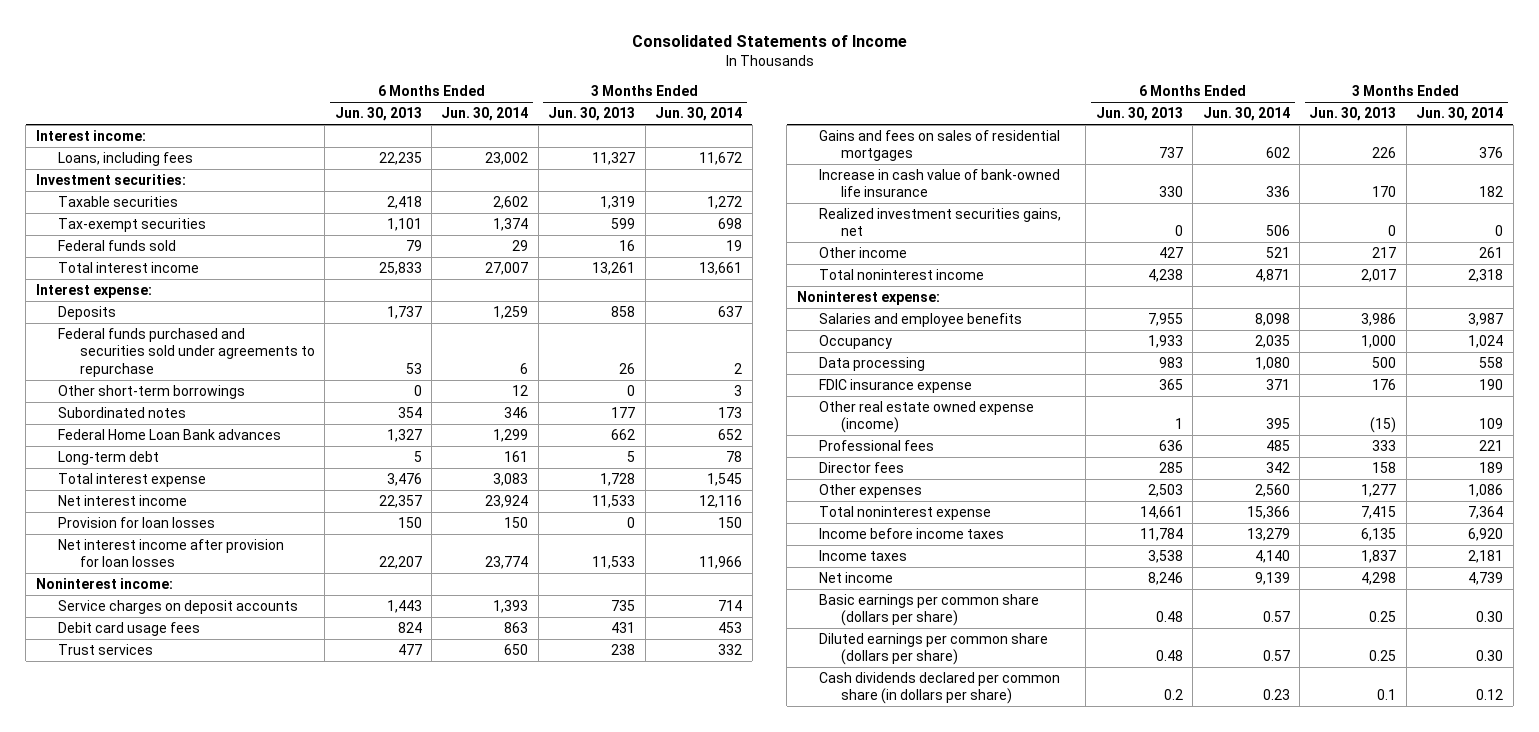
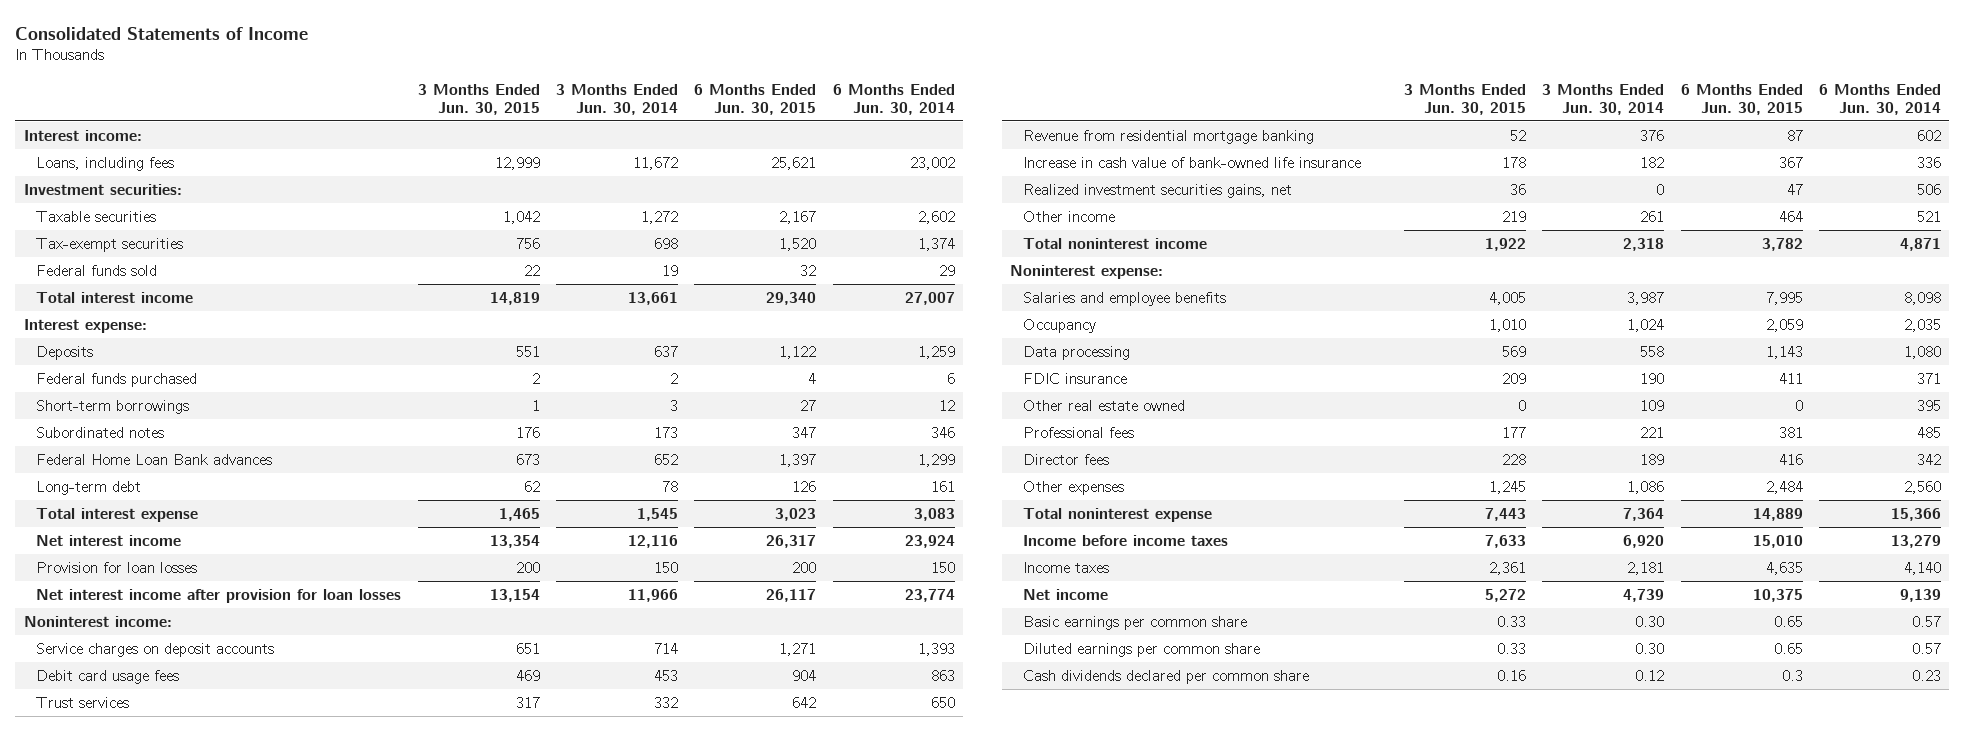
[334,107,422,122] Jun. 30, 2013 -> none
[548,107,636,122] Jun. 30, 2013 -> none
none -> [417,83,540,115] 3 Months Ended Jun. 30, 2015
none -> [694,83,817,115] 6 Months Ended Jun. 30, 2015
[57,327,315,377] Federal funds purchased and securities sold under agreements to repurchase -> none
none -> [36,372,198,387] Federal funds purchased
[57,384,245,399] Other short-term borrowings -> [36,399,190,414] Short-term borrowings
[818,129,1060,162] Gains and fees on sales of residential mortgages -> [1022,129,1314,144] Revenue from residential mortgage banking
[818,378,972,393] FDIC insurance expense -> [1022,372,1127,384] FDIC insurance
[818,400,1034,434] Other real estate owned expense (income) -> [1022,399,1185,411] Other real estate owned
[818,593,1039,627] Basic earnings per common share (dollars per share) -> [1022,615,1247,630] Basic earnings per common share
[818,632,1048,666] Diluted earnings per common share (dollars per share) -> [1022,642,1260,657] Diluted earnings per common share
[818,671,1060,705] Cash dividends declared per common share (in dollars per share) -> [1022,669,1309,684] Cash dividends declared per common share

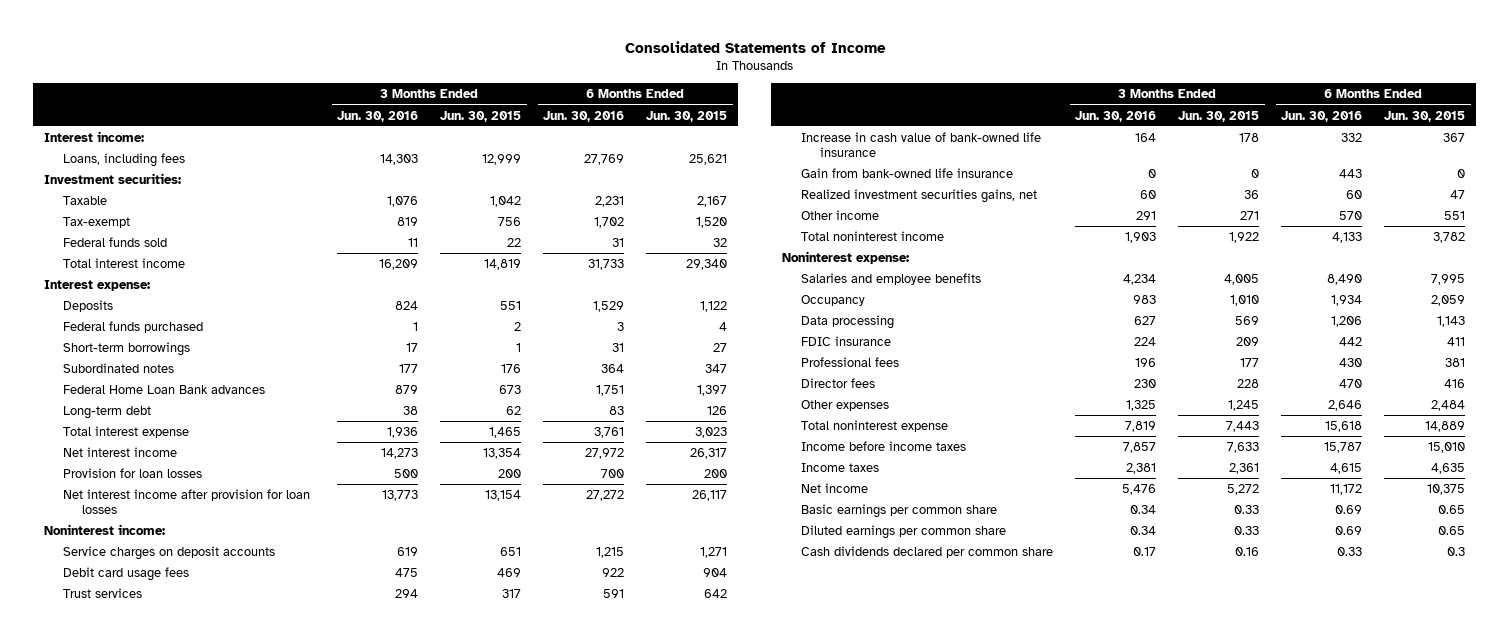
[556,83,679,115] 3 Months Ended Jun. 30, 2014 -> none
[832,83,955,115] 6 Months Ended Jun. 30, 2014 -> none
none -> [337,110,419,122] Jun. 30, 2016
none -> [543,110,625,122] Jun. 30, 2016
[36,210,157,222] Taxable securities -> [63,195,108,205] Taxable
[36,237,184,252] Tax-exempt securities -> [63,216,131,228] Tax-exempt
[1022,129,1314,144] Revenue from residential mortgage banking -> none
none -> [801,167,1014,178] Gain from bank-owned life insurance
[1501,210,1526,222] 219 -> [1240,210,1260,220] 271
[1778,210,1803,222] 464 -> [1444,210,1466,220] 551
[1022,399,1185,411] Other real estate owned -> none

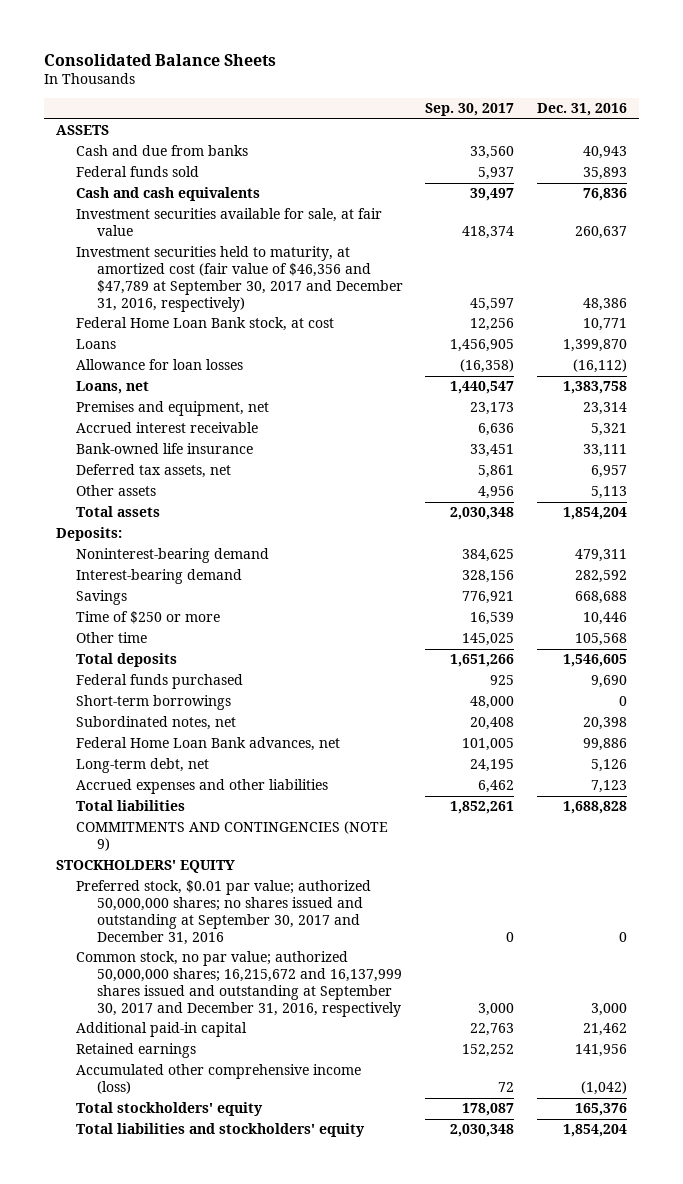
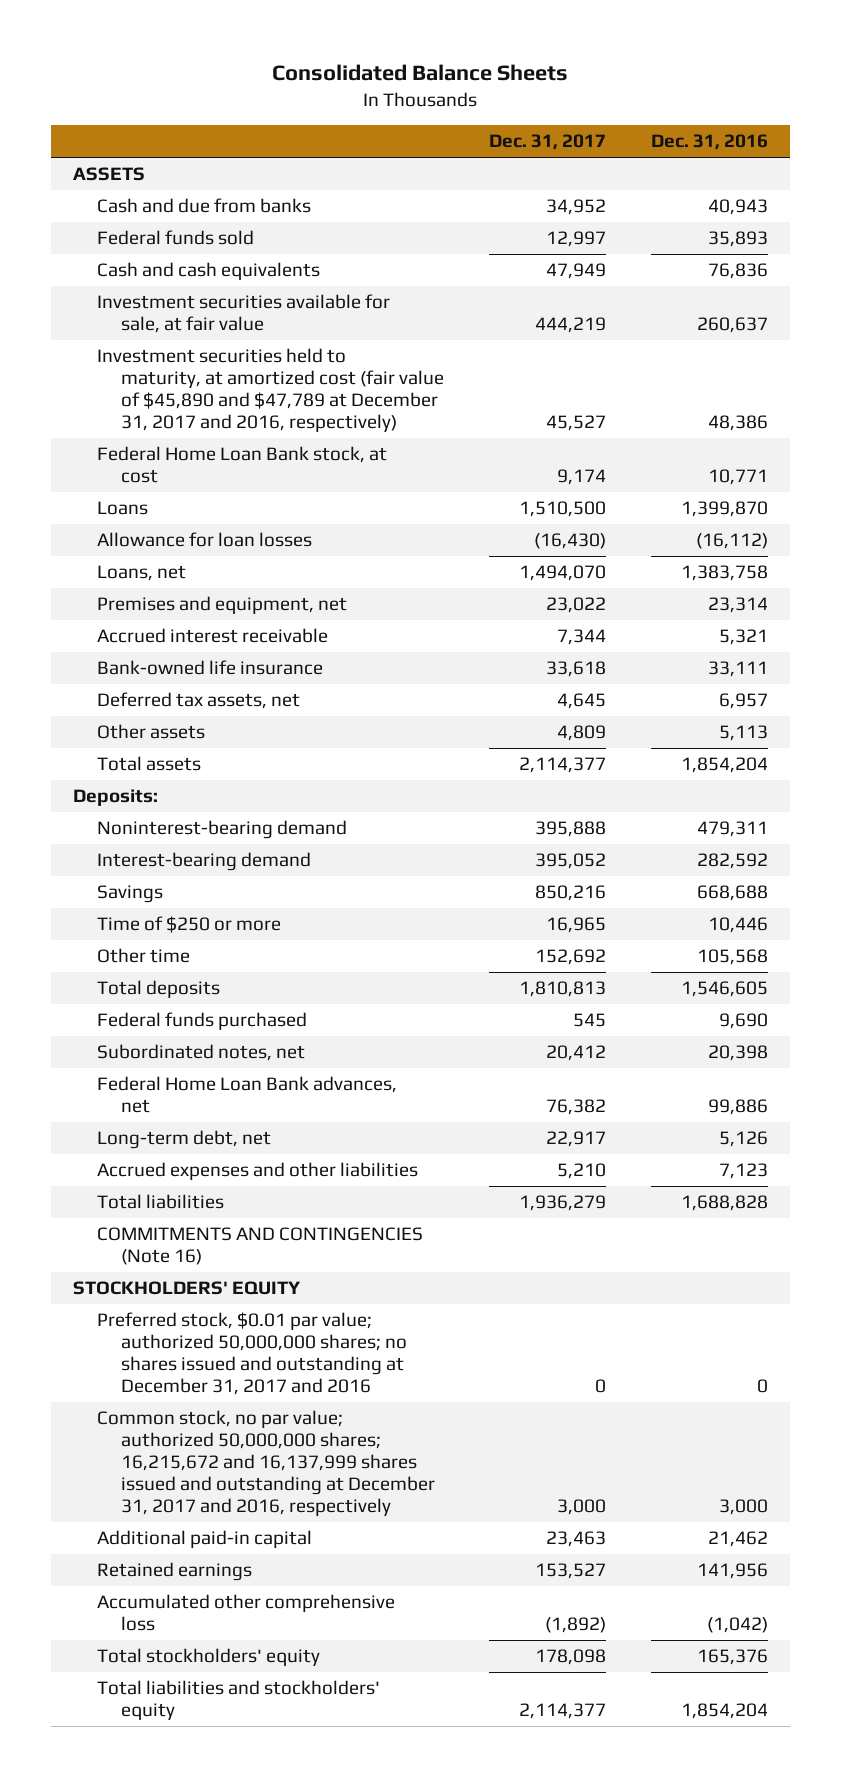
[425,103,515,117] Sep. 30, 2017 -> none
none -> [488,134,606,151] Dec. 31, 2017
[76,246,403,312] Investment securities held to maturity, at amortized cost (fair value of $46,356 and $47,789 at September 30, 2017 and December 31, 2016, respectively) -> [96,348,444,433] Investment securities held to maturity, at amortized cost (fair value of $45,890 and $47,789 at December 31, 2017 and 2016, respectively)
[76,695,232,711] Short-term borrowings -> none
[76,821,389,852] COMMITMENTS AND CONTINGENCIES (NOTE 9) -> [96,1227,423,1266] COMMITMENTS AND CONTINGENCIES (Note 16)
[76,880,372,945] Preferred stock, $0.01 par value; authorized 50,000,000 shares; no shares issued and outstanding at September 30, 2017 and December 31, 2016 -> [96,1312,407,1396] Preferred stock, $0.01 par value; authorized 50,000,000 shares; no shares issued and outstanding at December 31, 2017 and 2016
[76,951,402,1017] Common stock, no par value; authorized 50,000,000 shares; 16,215,672 and 16,137,999 shares issued and outstanding at September 30, 2017 and December 31, 2016, respectively -> [96,1410,435,1517] Common stock, no par value; authorized 50,000,000 shares; 16,215,672 and 16,137,999 shares issued and outstanding at December 31, 2017 and 2016, respectively
[76,1064,362,1095] Accumulated other comprehensive income (loss) -> [96,1594,395,1632] Accumulated other comprehensive loss

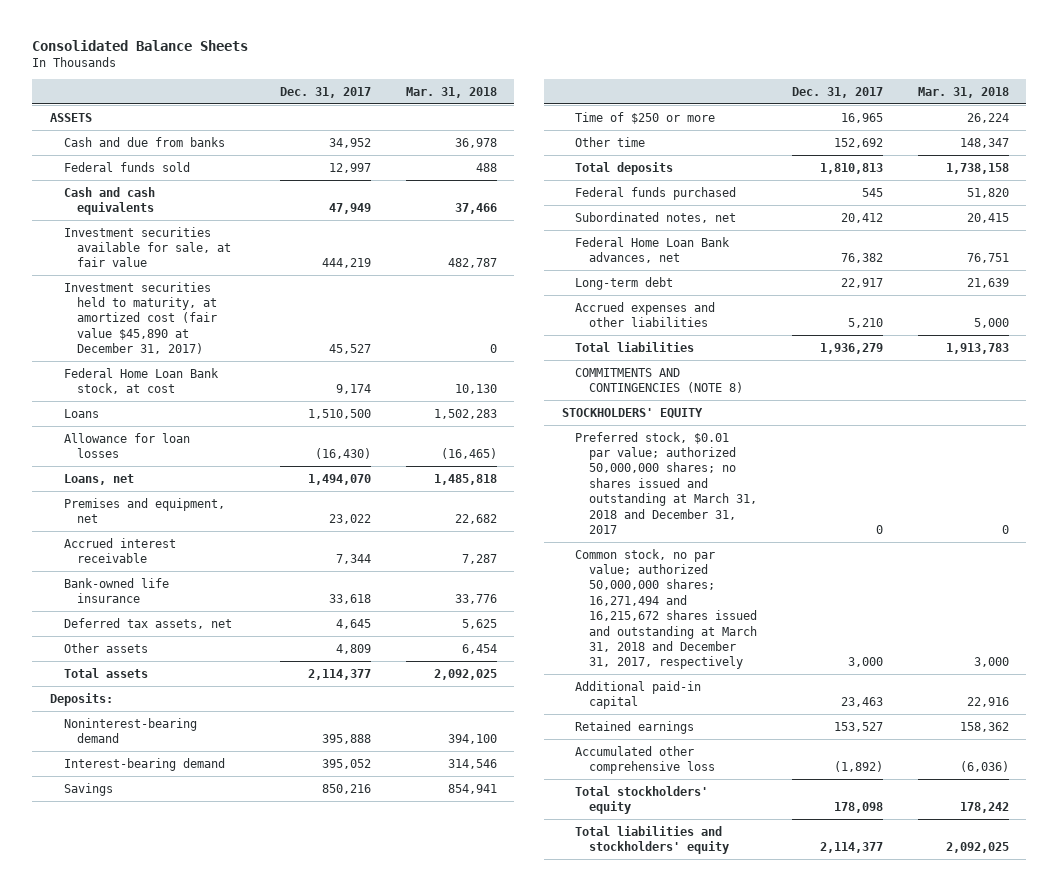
[650,134,768,151] Dec. 31, 2016 -> none
none -> [405,87,497,99] Mar. 31, 2018
[96,348,444,433] Investment securities held to maturity, at amortized cost (fair value of $45,890 and $47,789 at December 31, 2017 and 2016, respectively) -> [63,281,218,355] Investment securities held to maturity, at amortized cost (fair value $45,890 at December 31, 2017)
[96,1130,271,1150] Long-term debt, net -> [575,276,674,290] Long-term debt
[96,1227,423,1266] COMMITMENTS AND CONTINGENCIES (Note 16) -> [575,367,744,394] COMMITMENTS AND CONTINGENCIES (NOTE 8)
[96,1312,407,1396] Preferred stock, $0.01 par value; authorized 50,000,000 shares; no shares issued and outstanding at December 31, 2017 and 2016 -> [575,431,758,534] Preferred stock, $0.01 par value; authorized 50,000,000 shares; no shares issued and outstanding at March 31, 2018 and December 31, 2017
[96,1410,435,1517] Common stock, no par value; authorized 50,000,000 shares; 16,215,672 and 16,137,999 shares issued and outstanding at December 31, 2017 and 2016, respectively -> [575,548,758,670] Common stock, no par value; authorized 50,000,000 shares; 16,271,494 and 16,215,672 shares issued and outstanding at March 31, 2018 and December 31, 2017, respectively

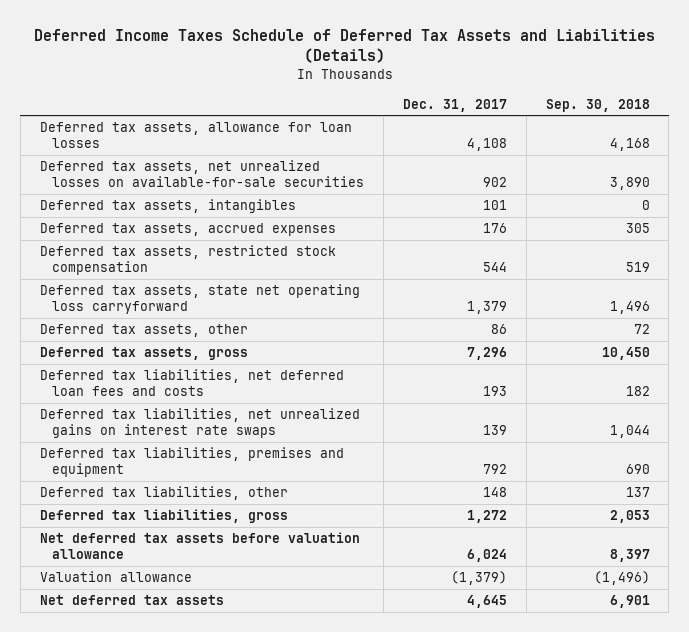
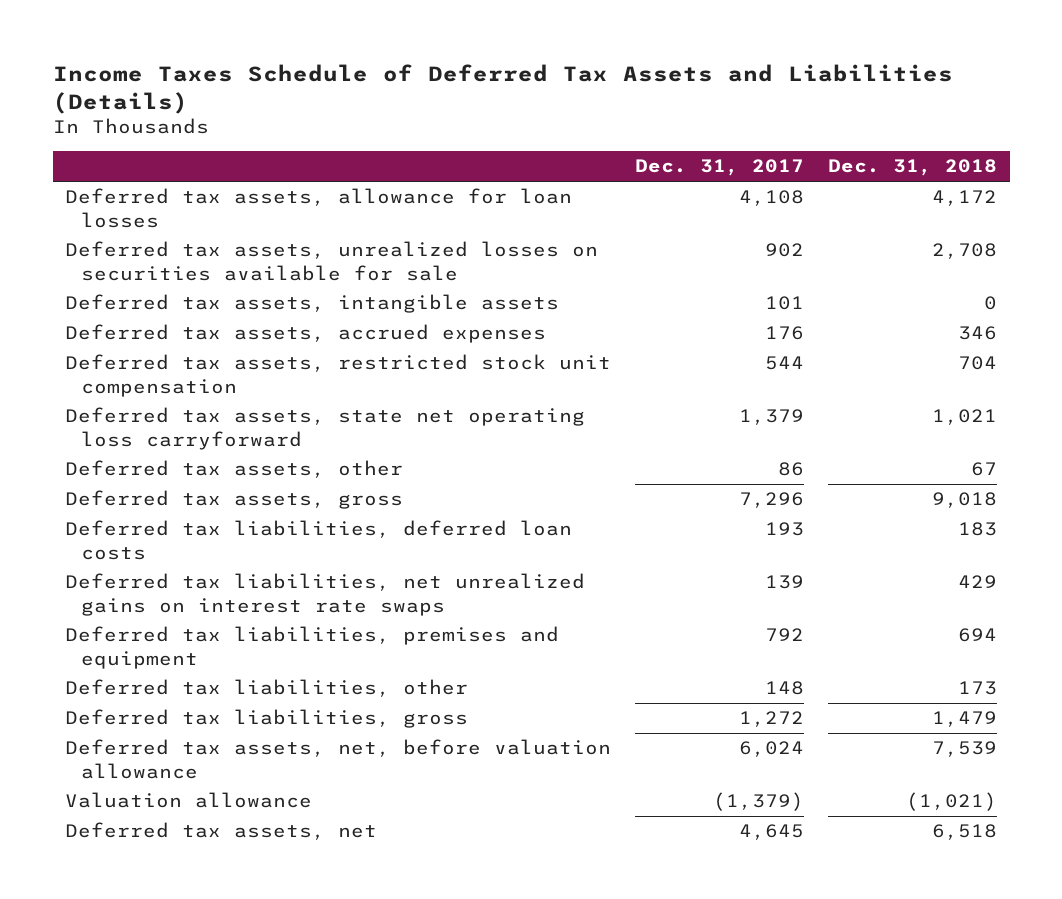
[33,28,655,64] Deferred Income Taxes Schedule of Deferred Tax Assets and Liabilities (Details) -> [52,63,953,114] Income Taxes Schedule of Deferred Tax Assets and Liabilities (Details)
[545,98,650,112] Sep. 30, 2018 -> none
none -> [828,159,998,177] Dec. 31, 2018
[39,160,365,188] Deferred tax assets, net unrealized losses on available-for-sale securities -> [64,241,598,281] Deferred tax assets, unrealized losses on securities available for sale
[39,199,296,214] Deferred tax assets, intangibles -> [64,294,559,314] Deferred tax assets, intangible assets
[39,245,336,276] Deferred tax assets, restricted stock compensation -> [64,354,611,397] Deferred tax assets, restricted stock unit compensation
[39,369,344,397] Deferred tax liabilities, net deferred loan fees and costs -> [64,520,572,560] Deferred tax liabilities, deferred loan costs
[39,532,360,560] Net deferred tax assets before valuation allowance -> [64,739,611,779] Deferred tax assets, net, before valuation allowance
[39,595,224,606] Net deferred tax assets -> [64,822,377,841] Deferred tax assets, net

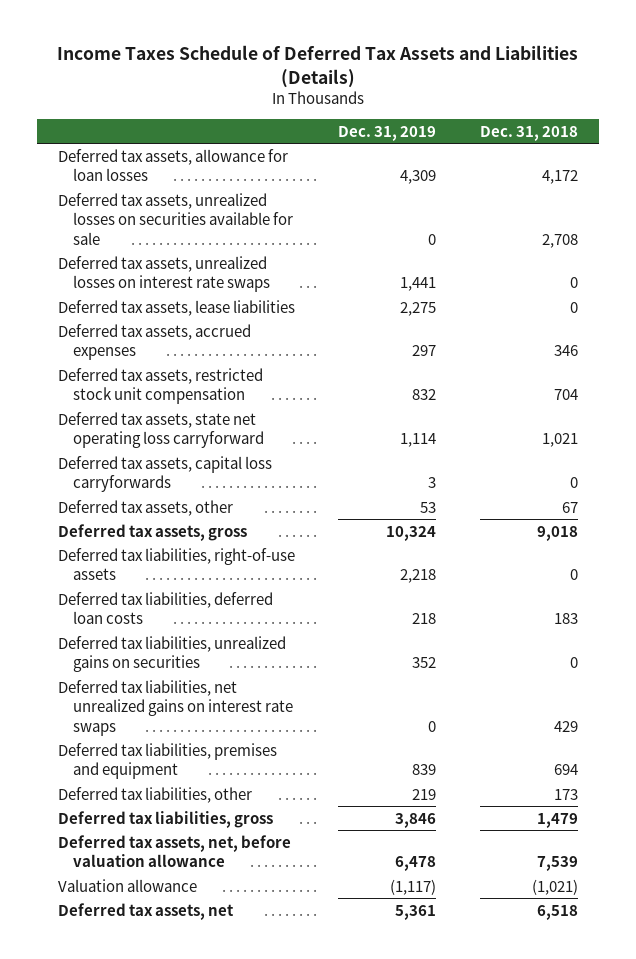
[635,159,805,177] Dec. 31, 2017 -> none
none -> [338,125,437,141] Dec. 31, 2019
none -> [58,255,270,293] Deferred tax assets, unrealized losses on interest rate swaps
[64,294,559,314] Deferred tax assets, intangible assets -> [58,299,296,316] Deferred tax assets, lease liabilities
none -> [58,455,273,493] Deferred tax assets, capital loss carryforwards
none -> [58,547,296,581] Deferred tax liabilities, right-of-use assets
none -> [58,635,287,673] Deferred tax liabilities, unrealized gains on securities

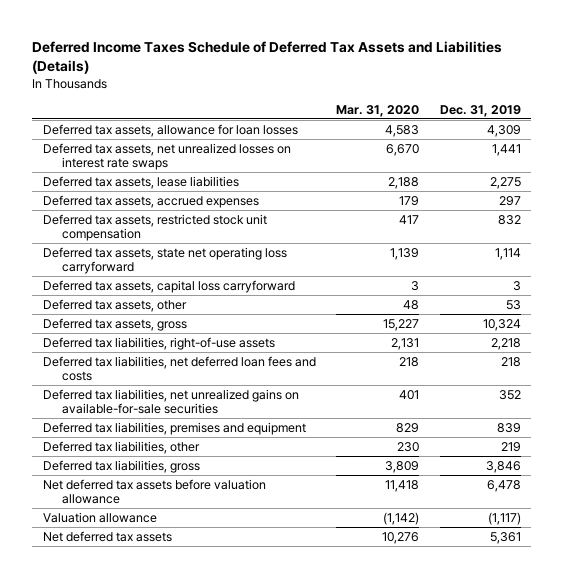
[56,45,578,88] Income Taxes Schedule of Deferred Tax Assets and Liabilities (Details) -> [32,40,503,74] Deferred Income Taxes Schedule of Deferred Tax Assets and Liabilities (Details)
[479,125,578,141] Dec. 31, 2018 -> none
none -> [336,104,420,117] Mar. 31, 2020
[58,192,293,245] Deferred tax assets, unrealized losses on securities available for sale -> none
[58,255,270,293] Deferred tax assets, unrealized losses on interest rate swaps -> [42,142,291,171] Deferred tax assets, net unrealized losses on interest rate swaps
[58,455,273,493] Deferred tax assets, capital loss carryforwards -> [42,279,295,293] Deferred tax assets, capital loss carryforward
[58,679,293,736] Deferred tax liabilities, net unrealized gains on interest rate swaps -> none
[58,591,274,625] Deferred tax liabilities, deferred loan costs -> [42,355,316,382] Deferred tax liabilities, net deferred loan fees and costs
[58,635,287,673] Deferred tax liabilities, unrealized gains on securities -> [42,388,299,415] Deferred tax liabilities, net unrealized gains on available-for-sale securities
[58,834,292,868] Deferred tax assets, net, before valuation allowance -> [42,478,266,505] Net deferred tax assets before valuation allowance
[58,902,235,920] Deferred tax assets, net -> [42,530,172,542] Net deferred tax assets

